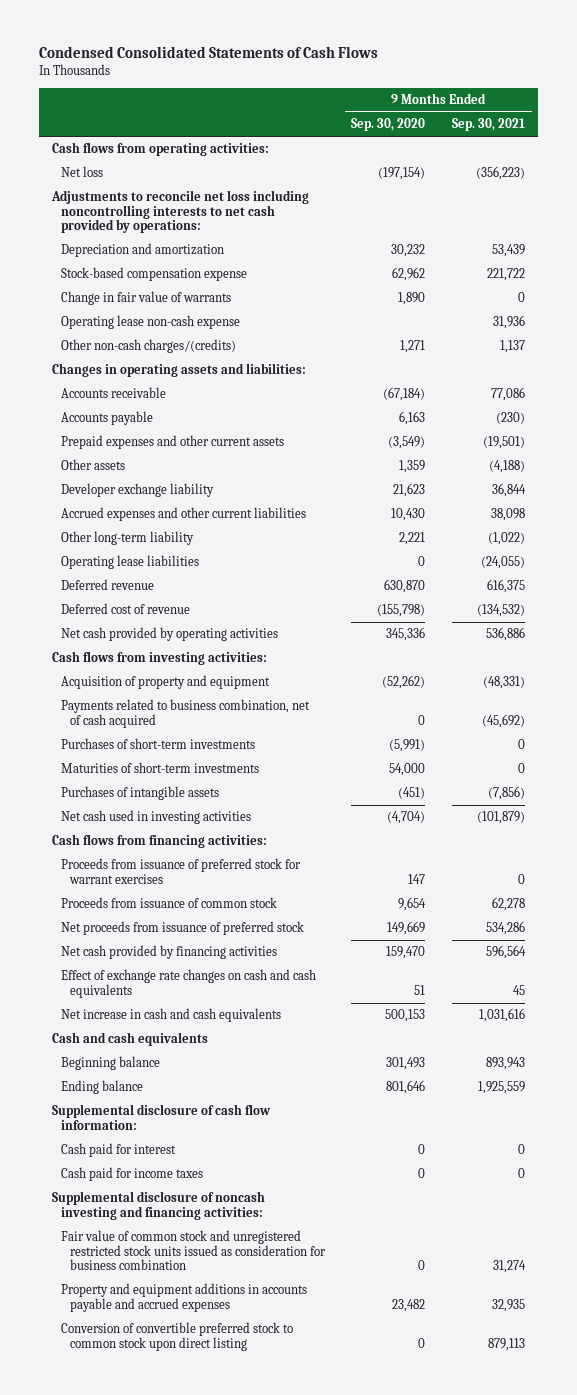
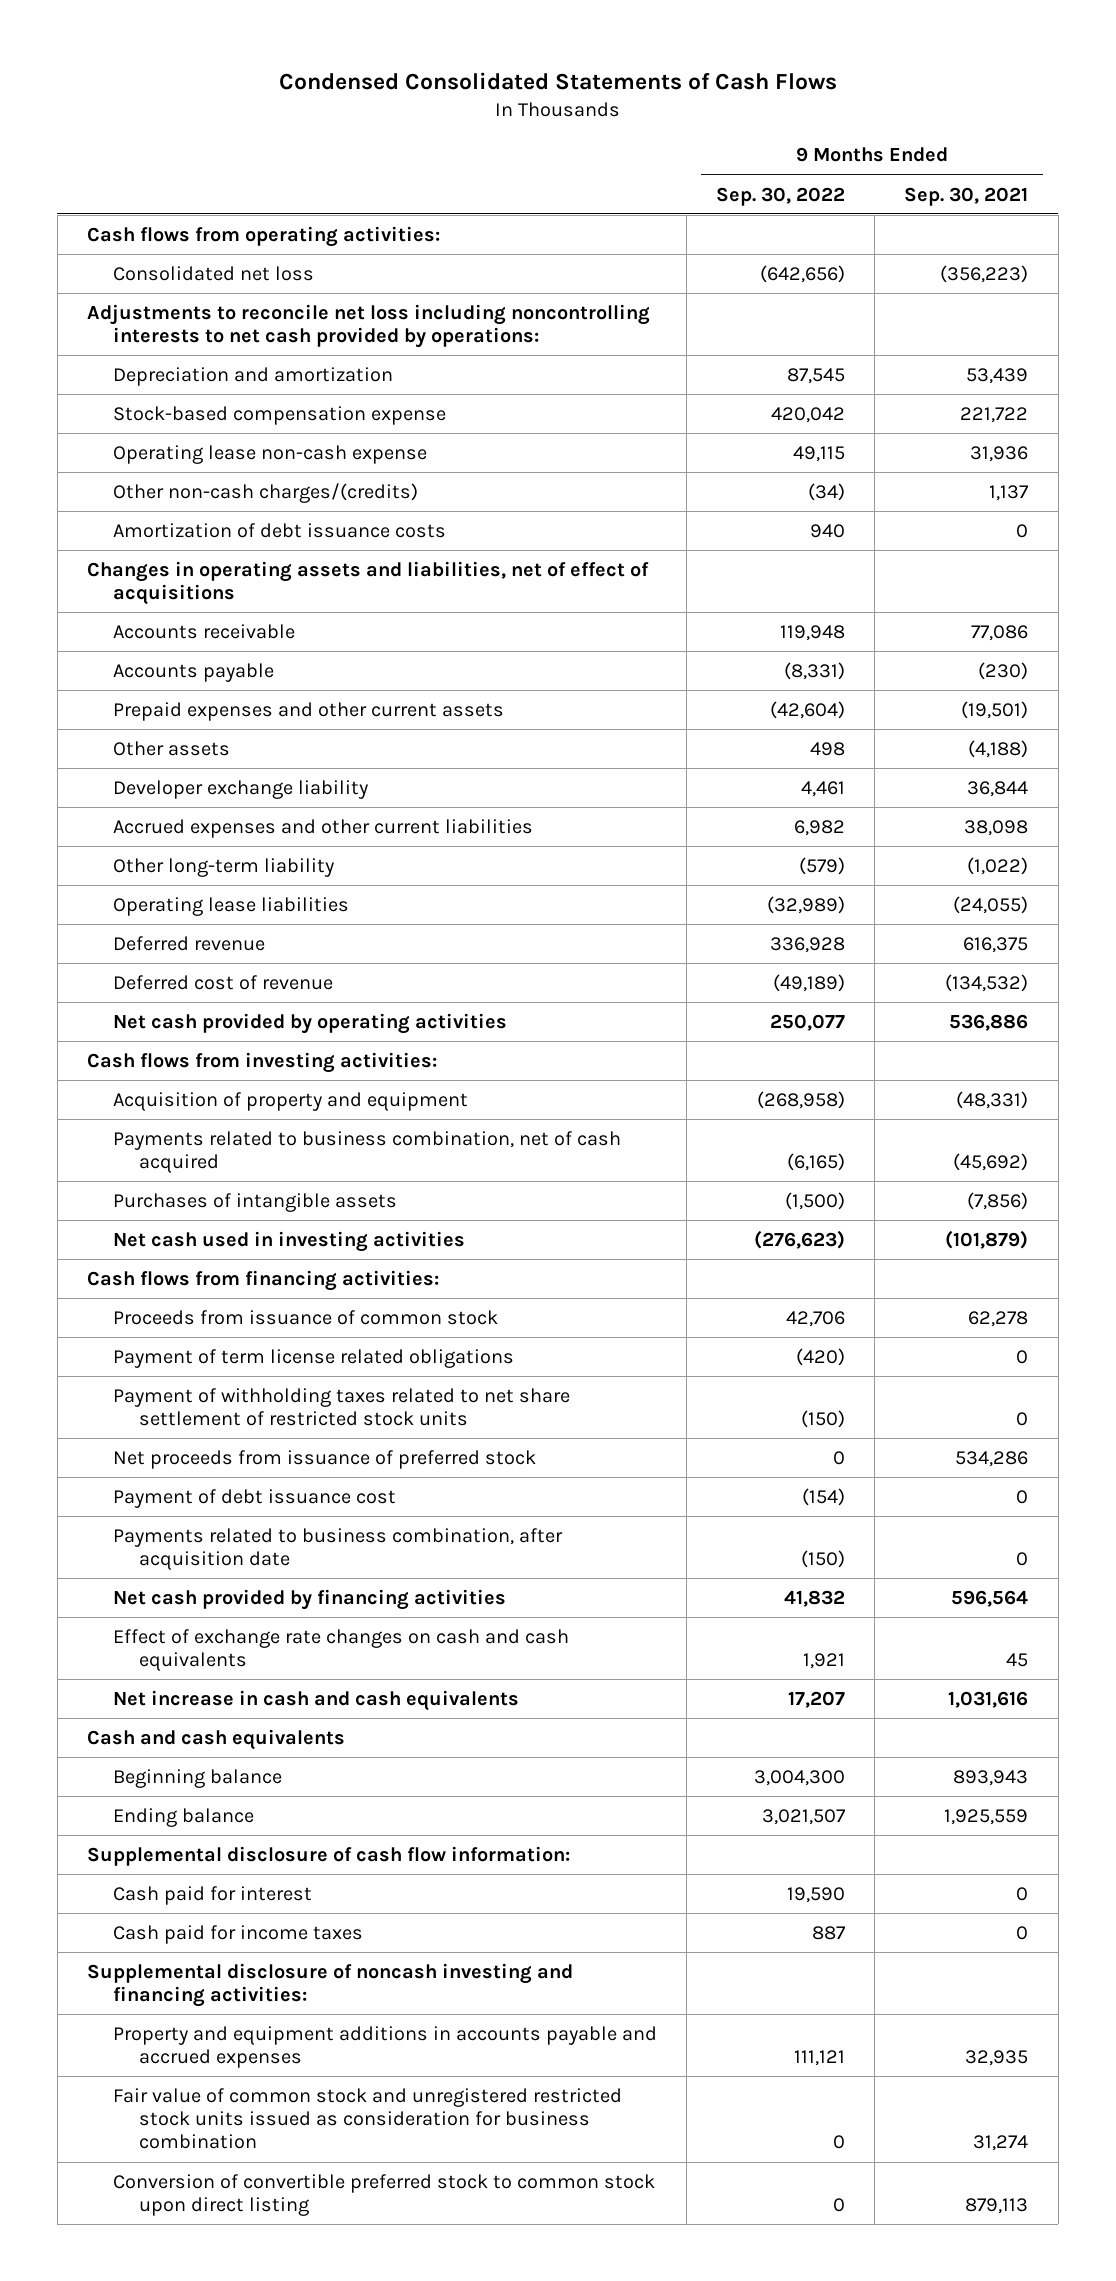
[351,118,426,132] Sep. 30, 2020 -> none
none -> [716,186,846,206] Sep. 30, 2022
[61,166,104,178] Net loss -> [112,265,314,281] Consolidated net loss
[61,291,232,306] Change in fair value of warrants -> none
none -> [112,522,446,538] Amortization of debt issuance costs
[52,363,307,378] Changes in operating assets and liabilities: -> [87,560,650,606] Changes in operating assets and liabilities, net of effect of acquisitions
[61,738,256,750] Purchases of short-term investments -> none
[61,762,260,774] Maturities of short-term investments -> none
[61,858,302,884] Proceeds from issuance of preferred stock for warrant exercises -> none
none -> [112,1348,514,1368] Payment of term license related obligations
none -> [112,1387,570,1427] Payment of withholding taxes related to net share settlement of restricted stock units
none -> [112,1488,396,1508] Payment of debt issuance cost
none -> [112,1527,563,1571] Payments related to business combination, after acquisition date
[61,1230,326,1271] Fair value of common stock and unregistered restricted stock units issued as consideration for business combination -> [112,2087,622,2150] Fair value of common stock and unregistered restricted stock units issued as consideration for business combination

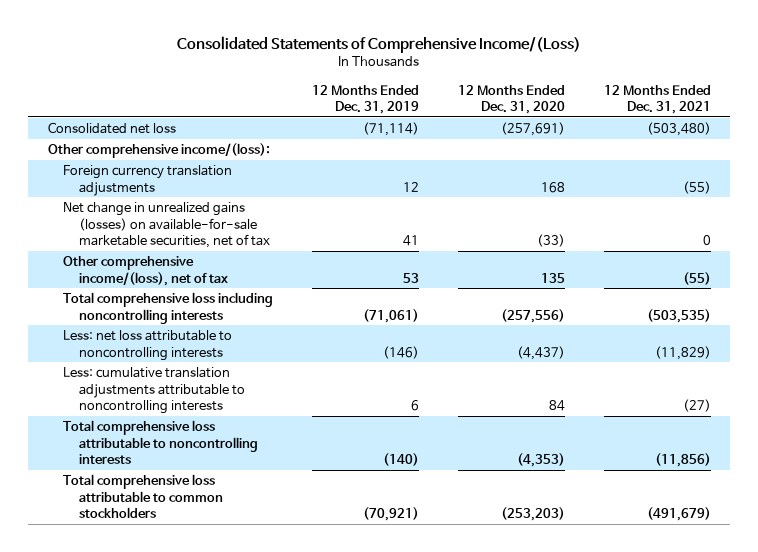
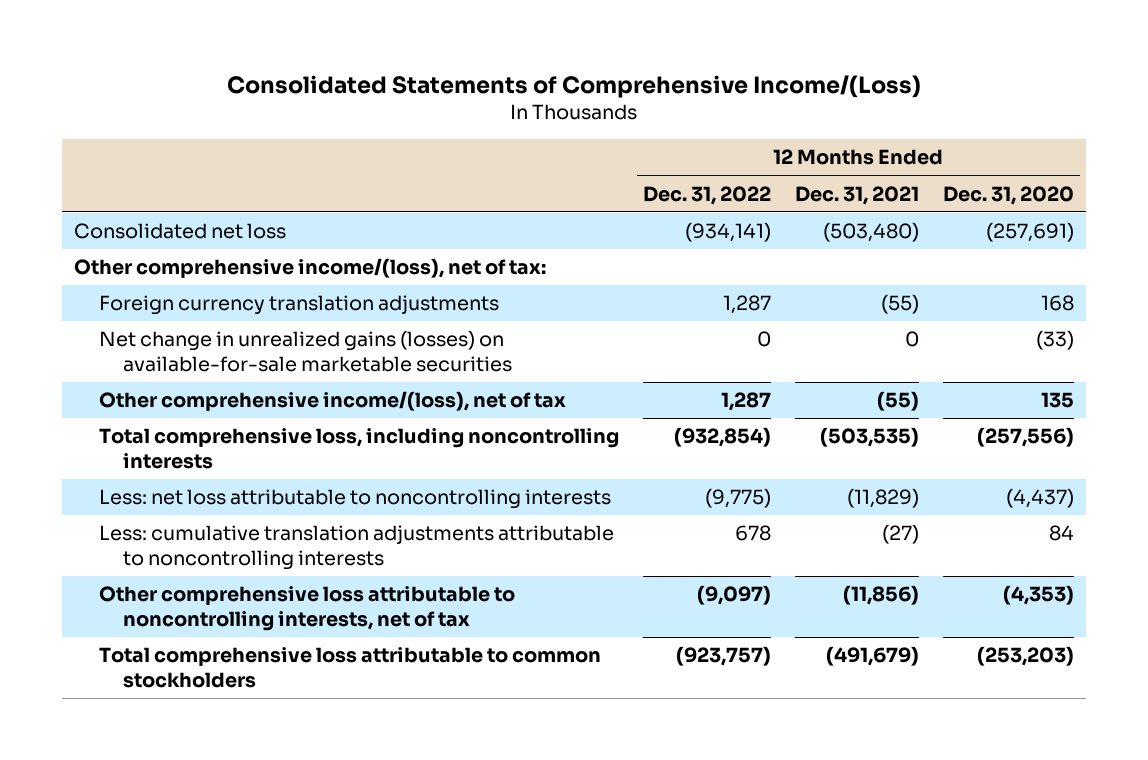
[312,84,420,115] 12 Months Ended Dec. 31, 2019 -> none
none -> [642,185,771,205] Dec. 31, 2022
[47,143,270,159] Other comprehensive income/(loss): -> [74,258,547,279] Other comprehensive income/(loss), net of tax:
[63,202,271,248] Net change in unrealized gains (losses) on available-for-sale marketable securities, net of tax -> [98,330,512,372] Net change in unrealized gains (losses) on available-for-sale marketable securities
[63,292,274,324] Total comprehensive loss including noncontrolling interests -> [98,428,619,469] Total comprehensive loss, including noncontrolling interests
[63,420,259,464] Total comprehensive loss attributable to noncontrolling interests -> [98,586,515,631] Other comprehensive loss attributable to noncontrolling interests, net of tax

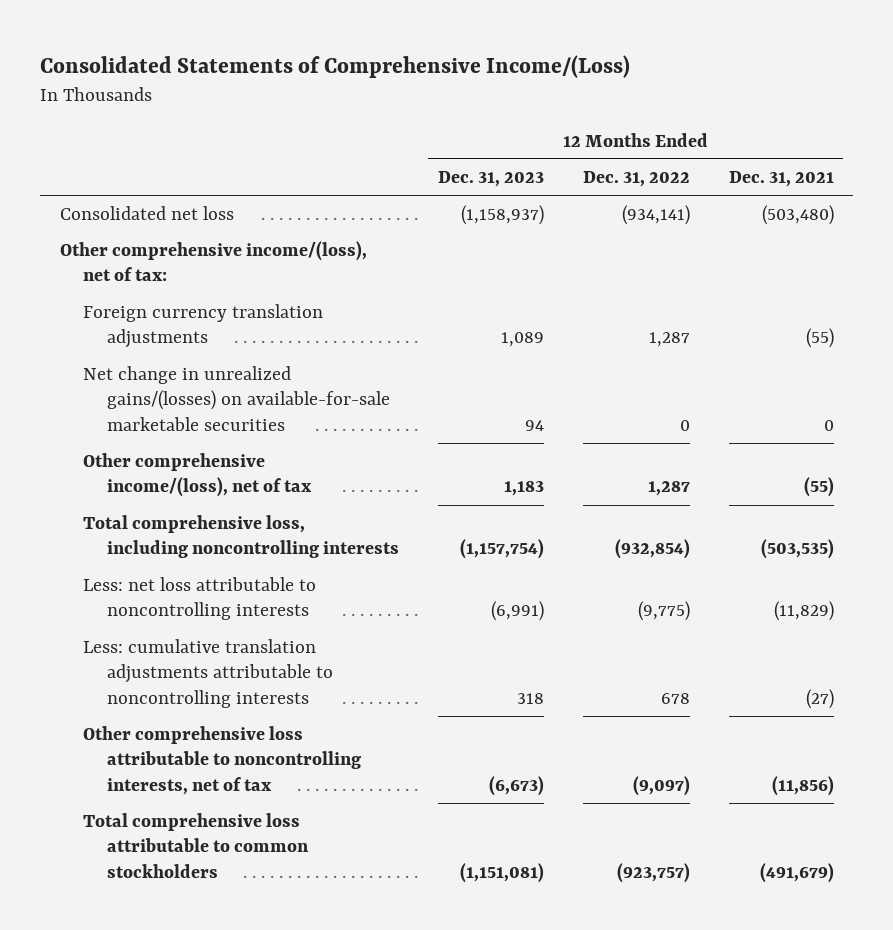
[942,185,1074,205] Dec. 31, 2020 -> none
none -> [437,170,544,187] Dec. 31, 2023
[98,330,512,372] Net change in unrealized gains (losses) on available-for-sale marketable securities -> [83,366,390,431] Net change in unrealized gains/(losses) on available-for-sale marketable securities

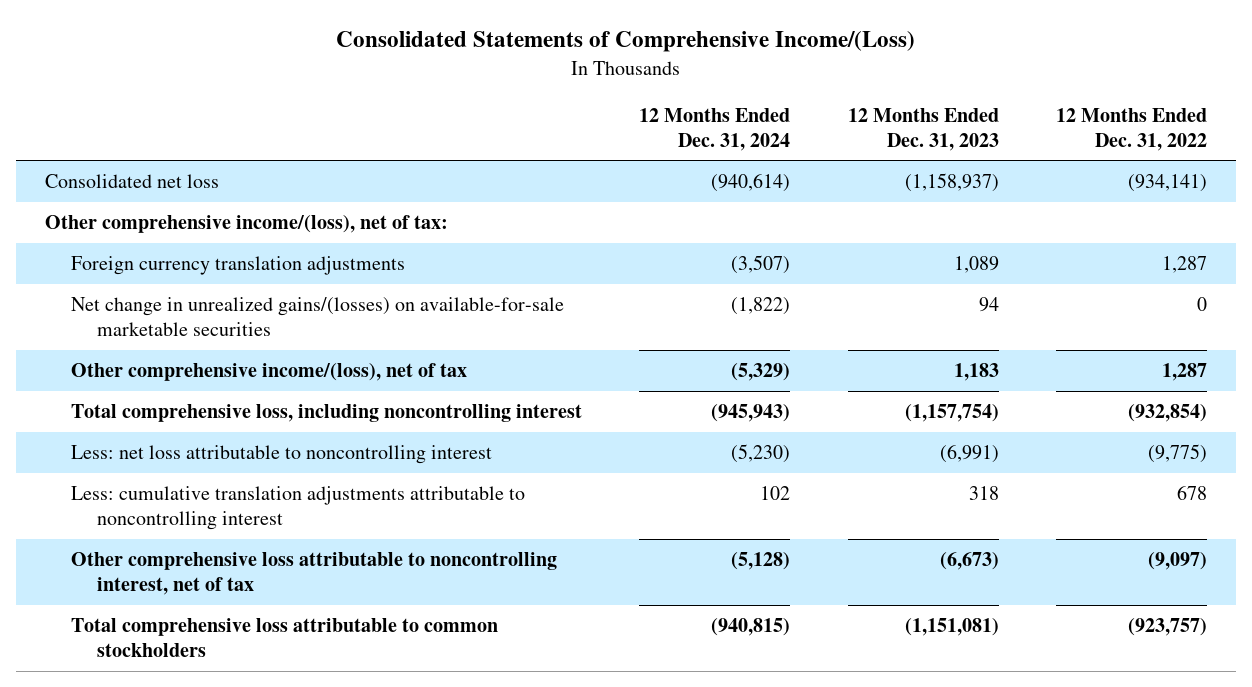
[728,170,834,187] Dec. 31, 2021 -> none
none -> [639,107,791,151] 12 Months Ended Dec. 31, 2024
[83,515,399,559] Total comprehensive loss, including noncontrolling interests -> [71,403,583,422] Total comprehensive loss, including noncontrolling interest
[83,577,317,621] Less: net loss attributable to noncontrolling interests -> [71,444,493,464] Less: net loss attributable to noncontrolling interest
[83,639,333,708] Less: cumulative translation adjustments attributable to noncontrolling interests -> [71,485,526,530] Less: cumulative translation adjustments attributable to noncontrolling interest
[83,726,361,795] Other comprehensive loss attributable to noncontrolling interests, net of tax -> [71,551,558,595] Other comprehensive loss attributable to noncontrolling interest, net of tax

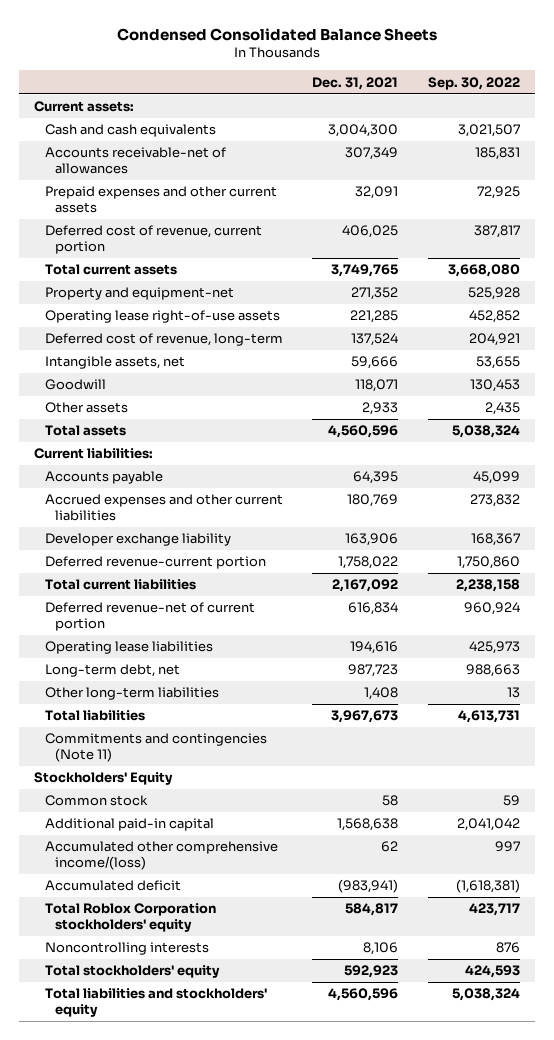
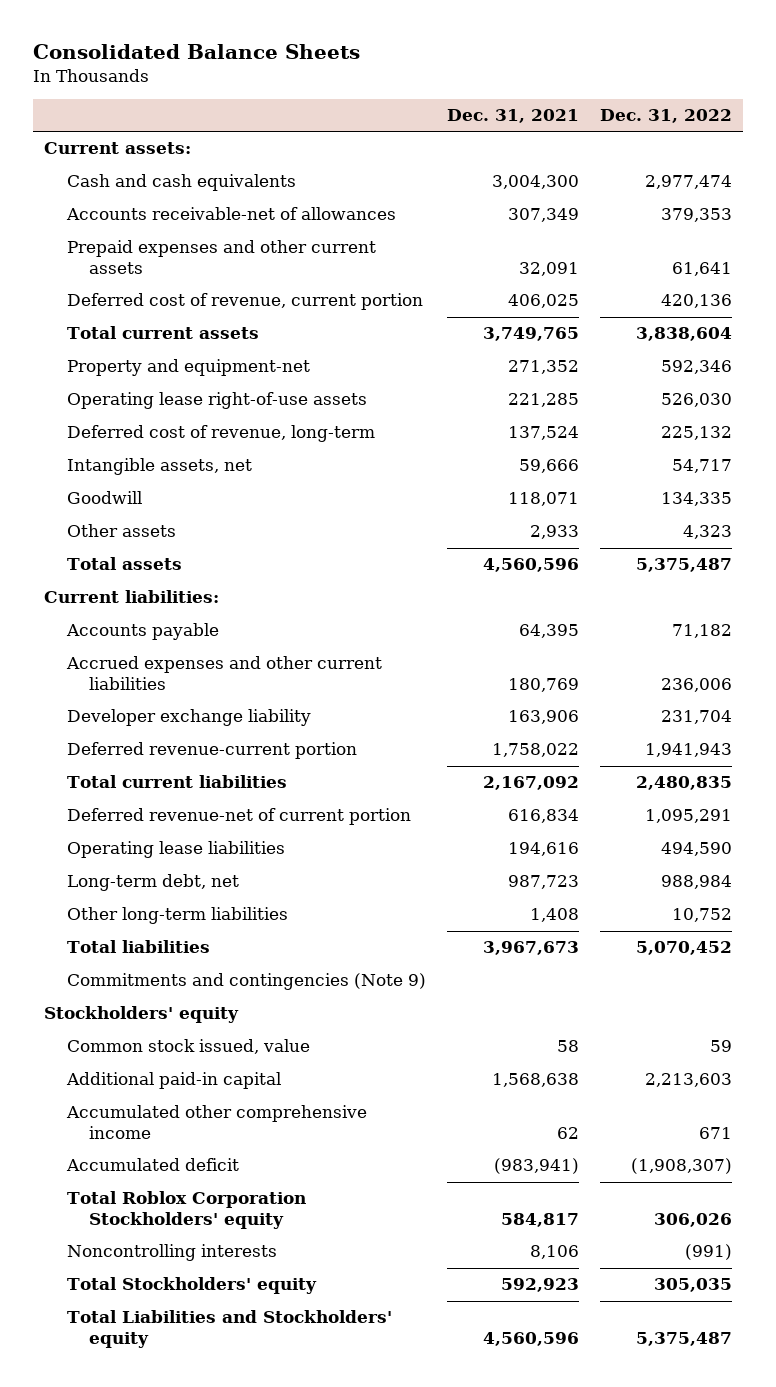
[117,27,438,41] Condensed Consolidated Balance Sheets -> [33,44,361,60] Consolidated Balance Sheets
[427,76,520,90] Sep. 30, 2022 -> none
none -> [600,109,733,124] Dec. 31, 2022
[44,733,267,762] Commitments and contingencies (Note 11) -> [66,973,426,991] Commitments and contingencies (Note 9)
[34,772,174,786] Stockholders' Equity -> [43,1006,239,1024] Stockholders' equity
[44,795,148,807] Common stock -> [66,1039,310,1055] Common stock issued, value
[44,841,278,870] Accumulated other comprehensive income/(loss) -> [65,1105,367,1140] Accumulated other comprehensive income
[44,903,216,932] Total Roblox Corporation stockholders' equity -> [66,1191,306,1230] Total Roblox Corporation Stockholders' equity
[44,965,220,979] Total stockholders' equity -> [66,1277,317,1295] Total Stockholders' equity
[44,988,267,1017] Total liabilities and stockholders' equity -> [66,1310,392,1349] Total Liabilities and Stockholders' equity

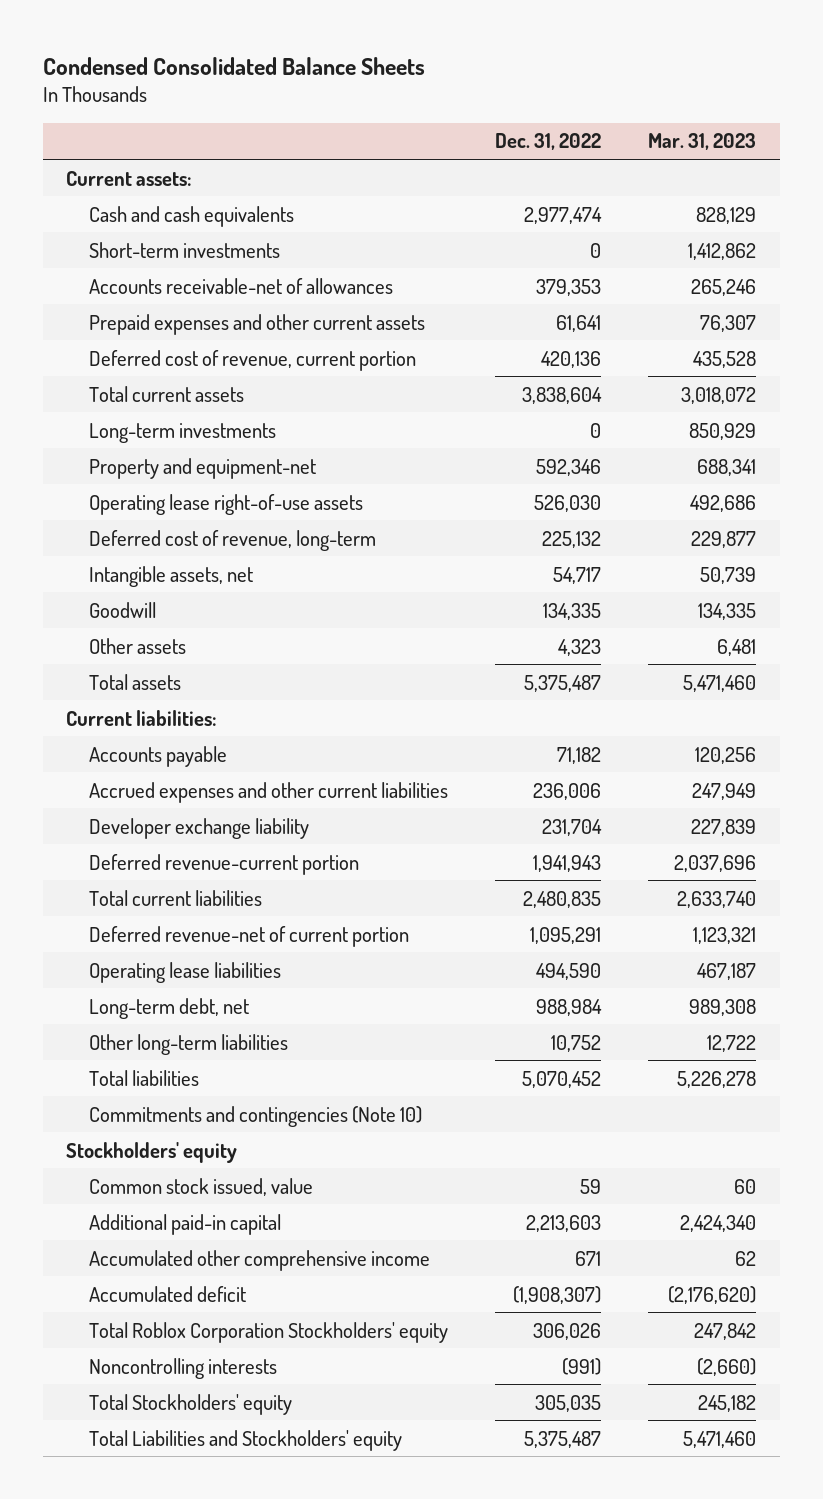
[33,44,361,60] Consolidated Balance Sheets -> [42,56,425,75] Condensed Consolidated Balance Sheets
[446,109,579,124] Dec. 31, 2021 -> none
none -> [648,133,757,151] Mar. 31, 2023
none -> [89,241,281,258] Short-term investments
none -> [89,422,277,443] Long-term investments
[66,973,426,991] Commitments and contingencies (Note 9) -> [89,1105,423,1127] Commitments and contingencies (Note 10)

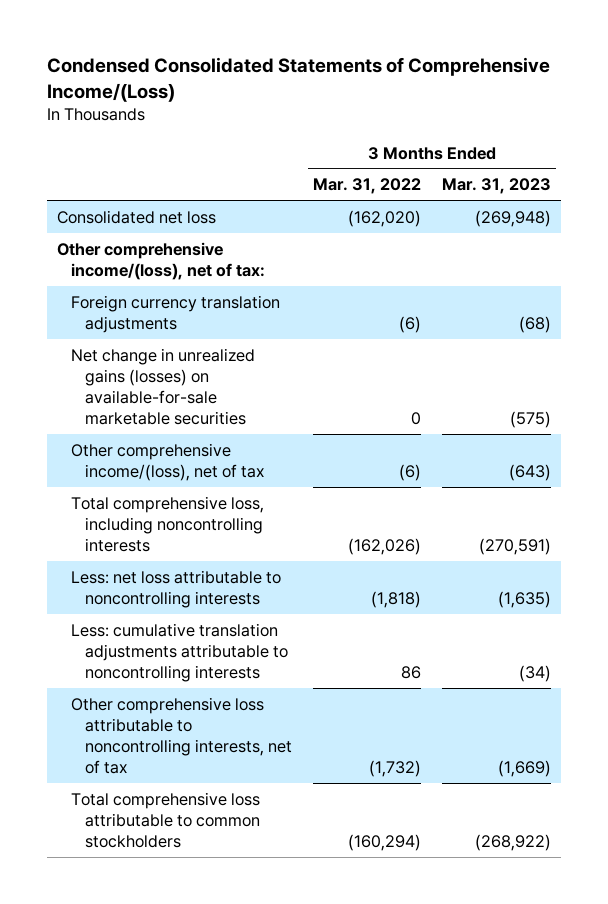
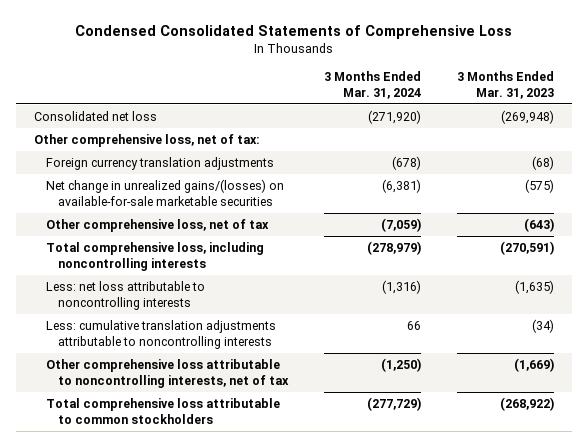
[46,57,550,103] Condensed Consolidated Statements of Comprehensive Income/(Loss) -> [74,24,512,39] Condensed Consolidated Statements of Comprehensive Loss
[312,178,421,195] Mar. 31, 2022 -> none
none -> [323,71,421,99] 3 Months Ended Mar. 31, 2024
[57,241,266,280] Other comprehensive income/(loss), net of tax: -> [34,134,261,148] Other comprehensive loss, net of tax:
[71,347,256,425] Net change in unrealized gains (losses) on available-for-sale marketable securities -> [46,179,285,206] Net change in unrealized gains/(losses) on available-for-sale marketable securities
[71,442,265,481] Other comprehensive income/(loss), net of tax -> [46,219,270,233] Other comprehensive loss, net of tax

